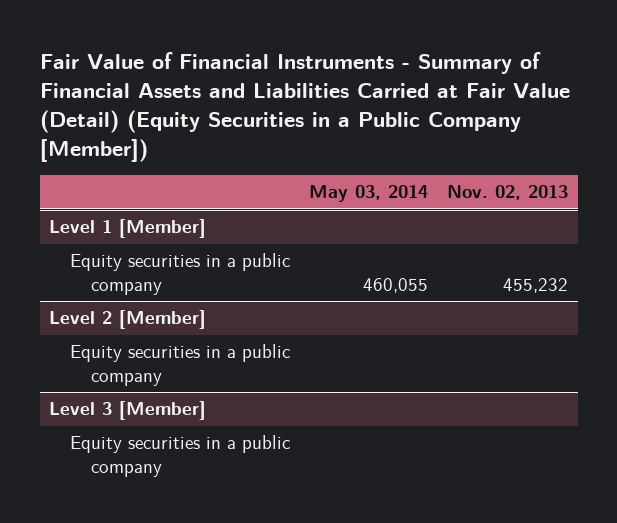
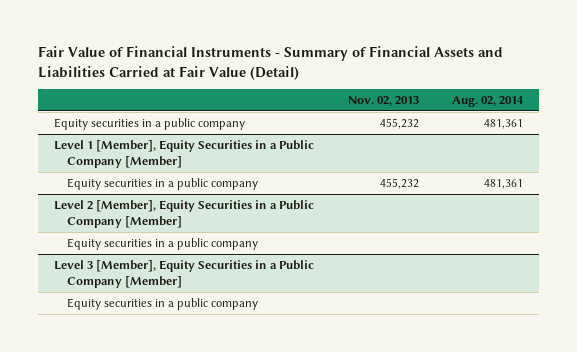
[39,51,570,163] Fair Value of Financial Instruments - Summary of Financial Assets and Liabilities Carried at Fair Value (Detail) (Equity Securities in a Public Company [Member]) -> [37,46,503,80] Fair Value of Financial Instruments - Summary of Financial Assets and Liabilities Carried at Fair Value (Detail)
[309,185,429,203] May 03, 2014 -> none
none -> [451,96,524,108] Aug. 02, 2014
[49,219,207,239] Level 1 [Member] -> none
[49,310,207,330] Level 2 [Member] -> none
none -> [54,139,315,169] Level 1 [Member], Equity Securities in a Public Company [Member]
none -> [66,177,258,190] Equity securities in a public company
none -> [54,199,315,229] Level 2 [Member], Equity Securities in a Public Company [Member]
[49,401,207,421] Level 3 [Member] -> none
none -> [54,259,315,289] Level 3 [Member], Equity Securities in a Public Company [Member]

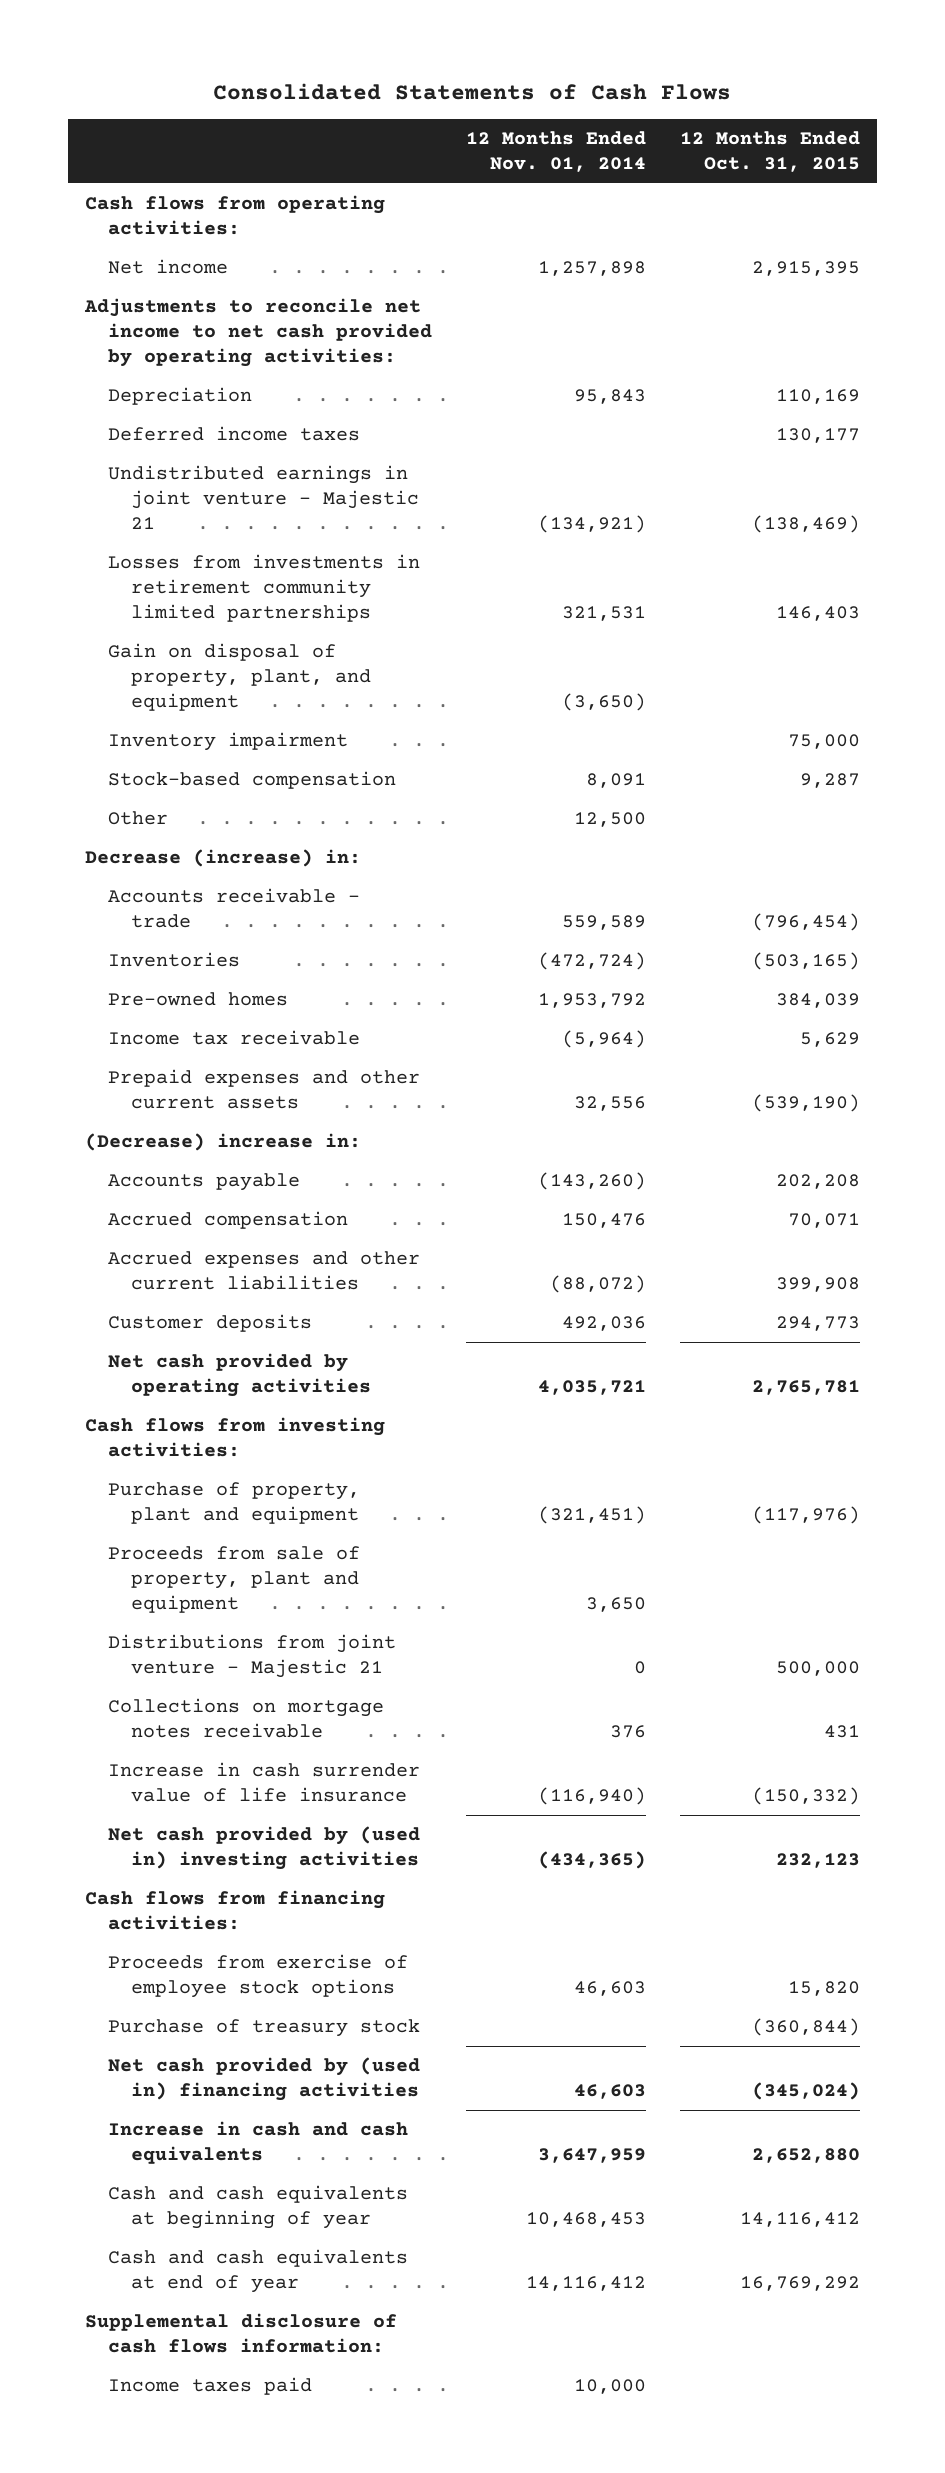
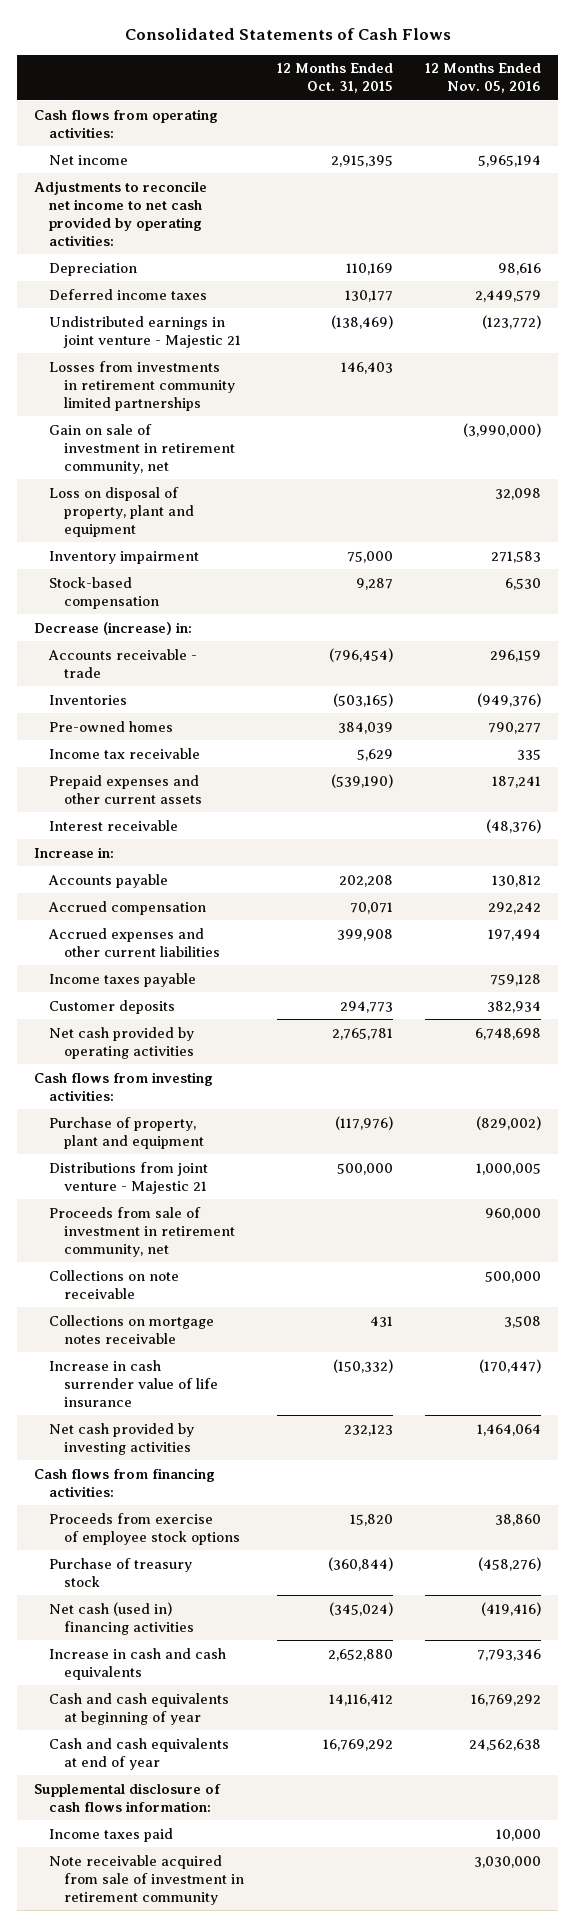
[466,130,647,172] 12 Months Ended Nov. 01, 2014 -> none
none -> [425,63,542,94] 12 Months Ended Nov. 05, 2016
none -> [48,423,236,474] Gain on sale of investment in retirement community, net
[107,643,371,712] Gain on disposal of property, plant, and equipment -> [48,486,195,537] Loss on disposal of property, plant and equipment
[107,811,168,826] Other -> none
none -> [48,819,178,831] Interest receivable
[84,1133,361,1152] (Decrease) increase in: -> [33,846,114,858] Increase in:
none -> [48,972,196,987] Income taxes payable
[107,1546,360,1614] Proceeds from sale of property, plant and equipment -> none
none -> [48,1206,236,1257] Proceeds from sale of investment in retirement community, net
none -> [48,1269,179,1299] Collections on note receivable
[107,1826,420,1871] Net cash provided by (used in) investing activities -> [48,1422,194,1455] Net cash provided by investing activities
[107,2057,420,2102] Net cash provided by (used in) financing activities -> [48,1601,195,1635] Net cash (used in) financing activities
none -> [48,1854,245,1905] Note receivable acquired from sale of investment in retirement community

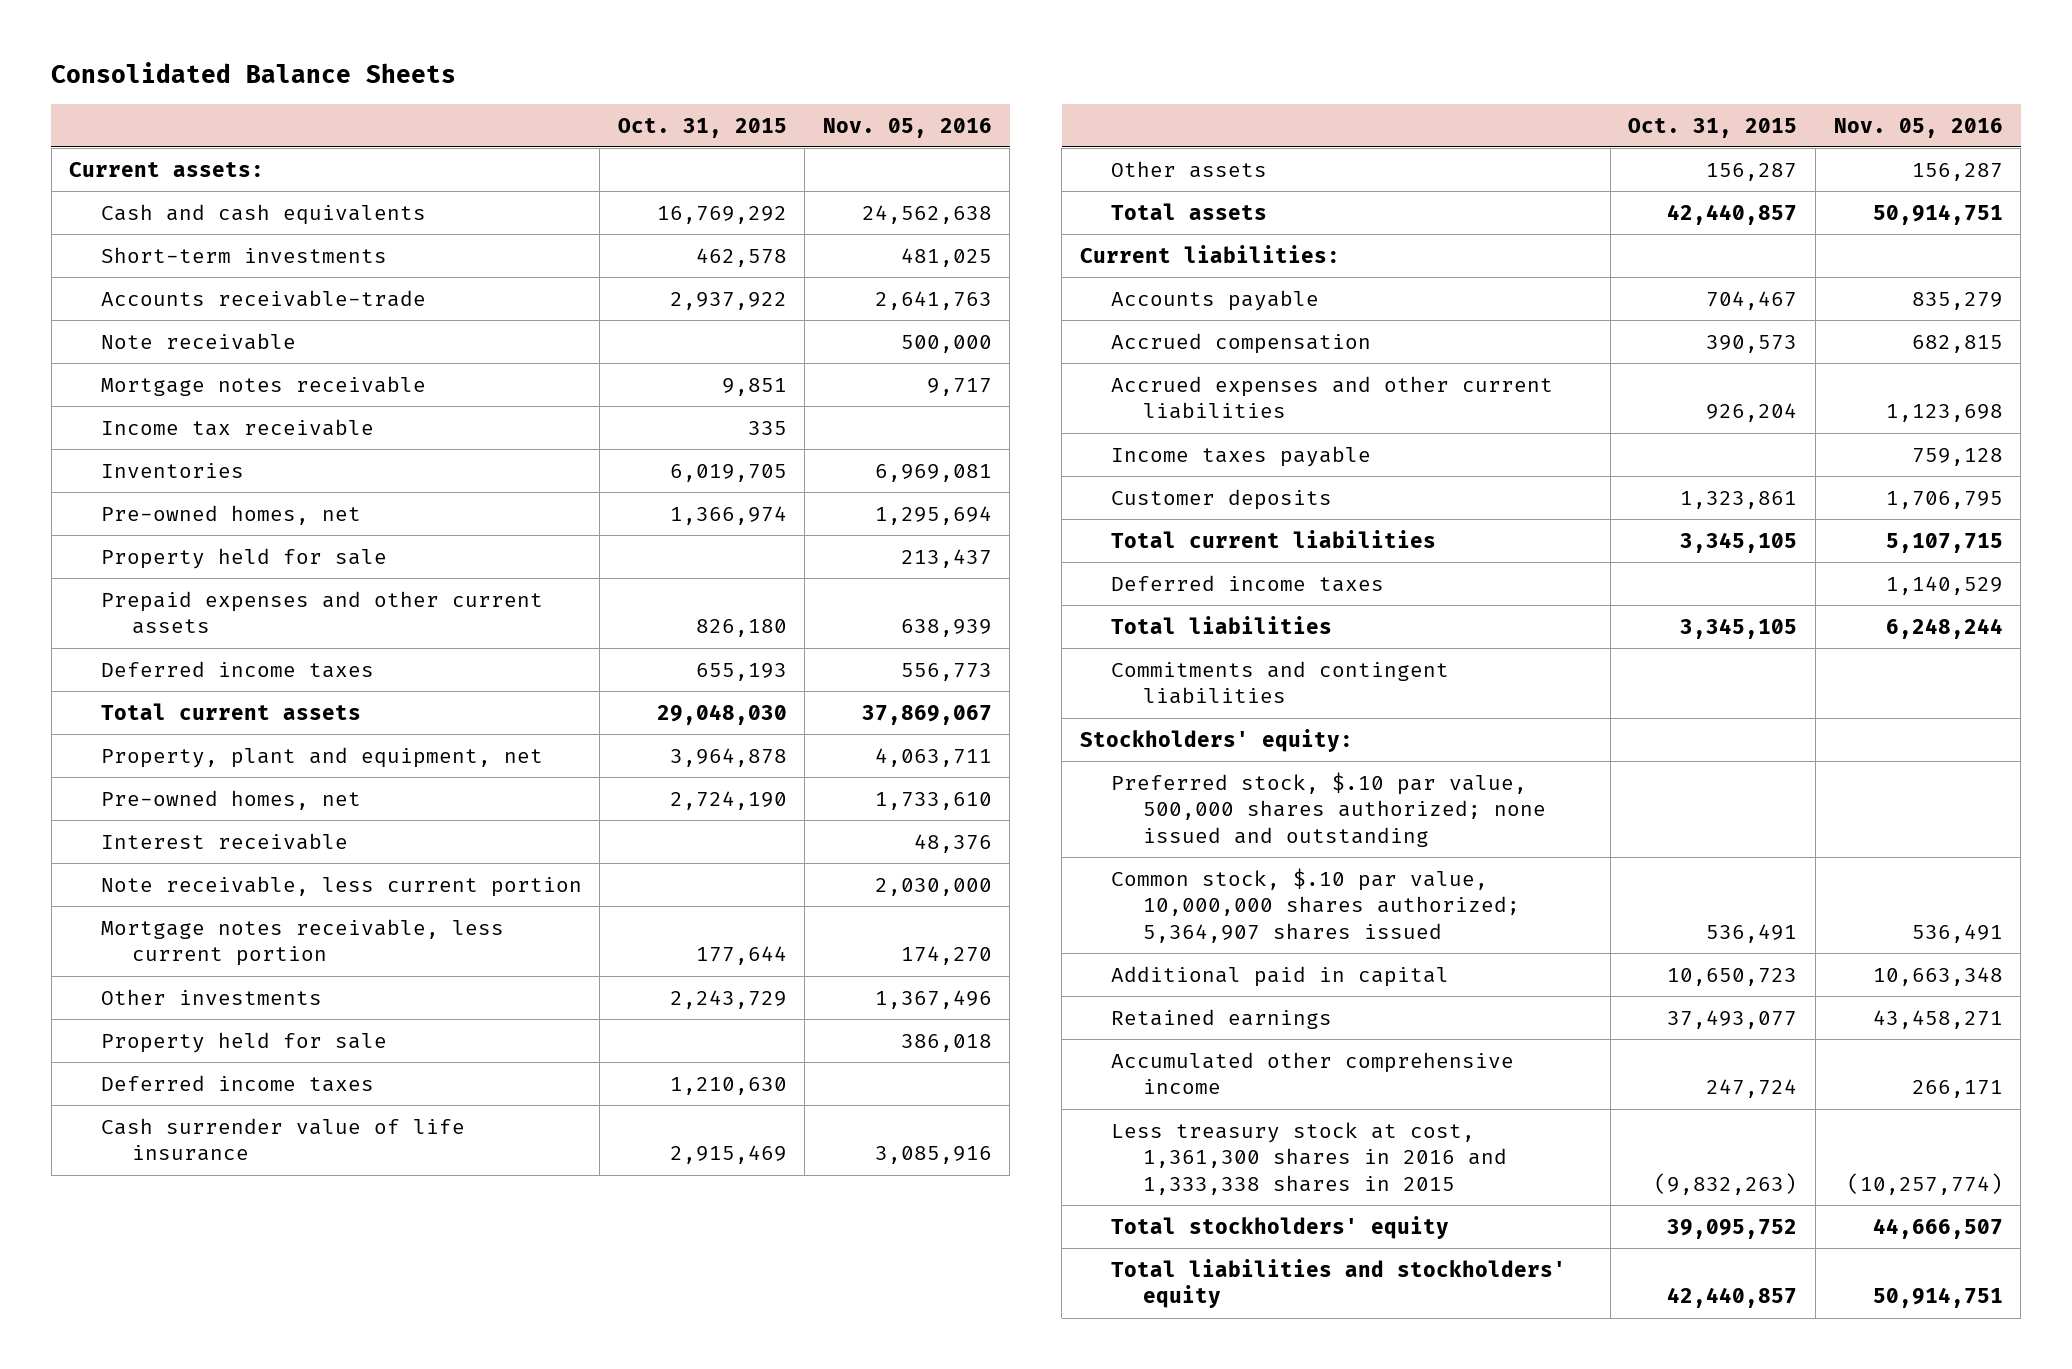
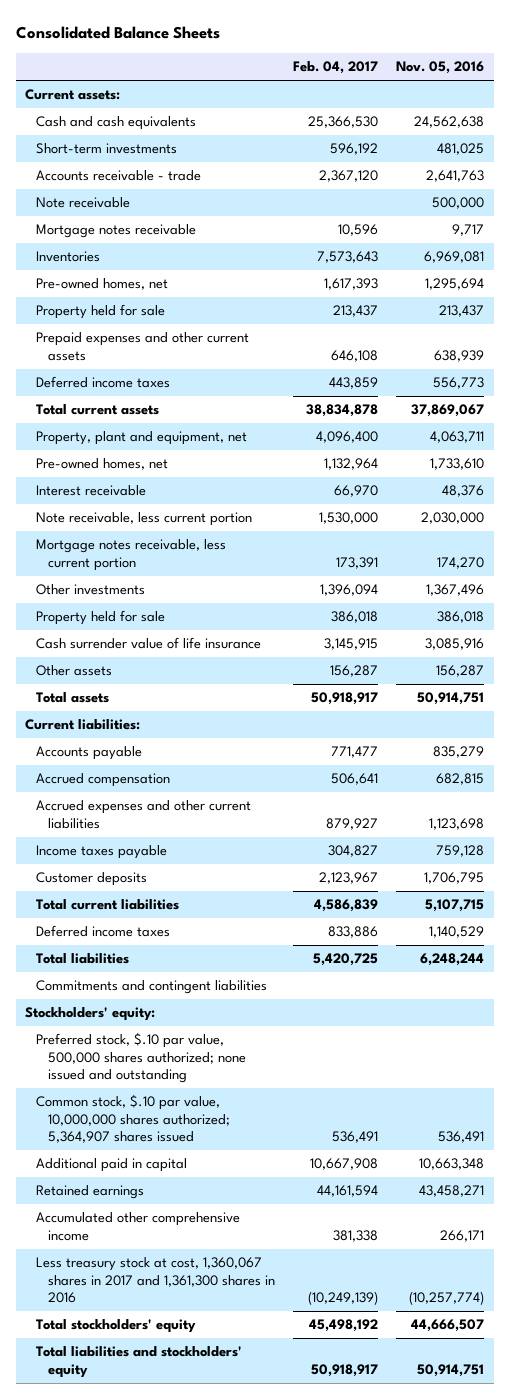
[617,117,787,138] Oct. 31, 2015 -> none
none -> [293,61,379,75] Feb. 04, 2017
[100,289,426,307] Accounts receivable-trade -> [36,170,202,182] Accounts receivable - trade
[100,418,374,436] Income tax receivable -> none
[100,1074,374,1092] Deferred income taxes -> none
[1111,1121,1507,1196] Less treasury stock at cost, 1,361,300 shares in 2016 and 1,333,338 shares in 2015 -> [36,1257,275,1304] Less treasury stock at cost, 1,360,067 shares in 2017 and 1,361,300 shares in 2016

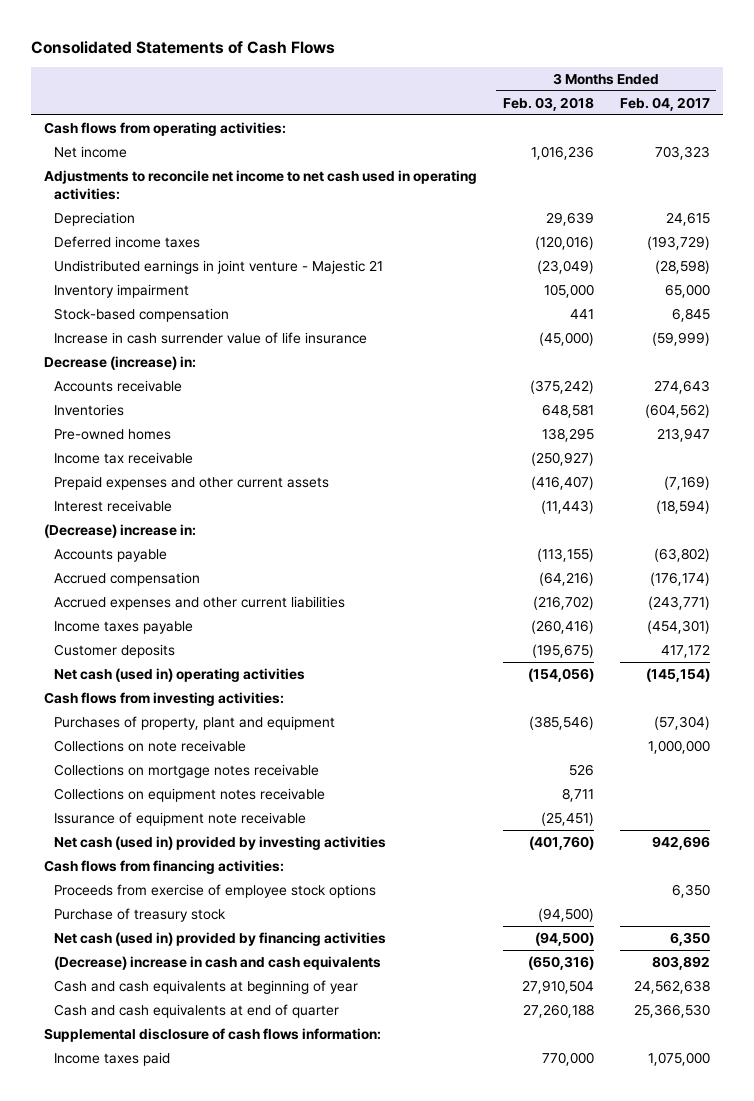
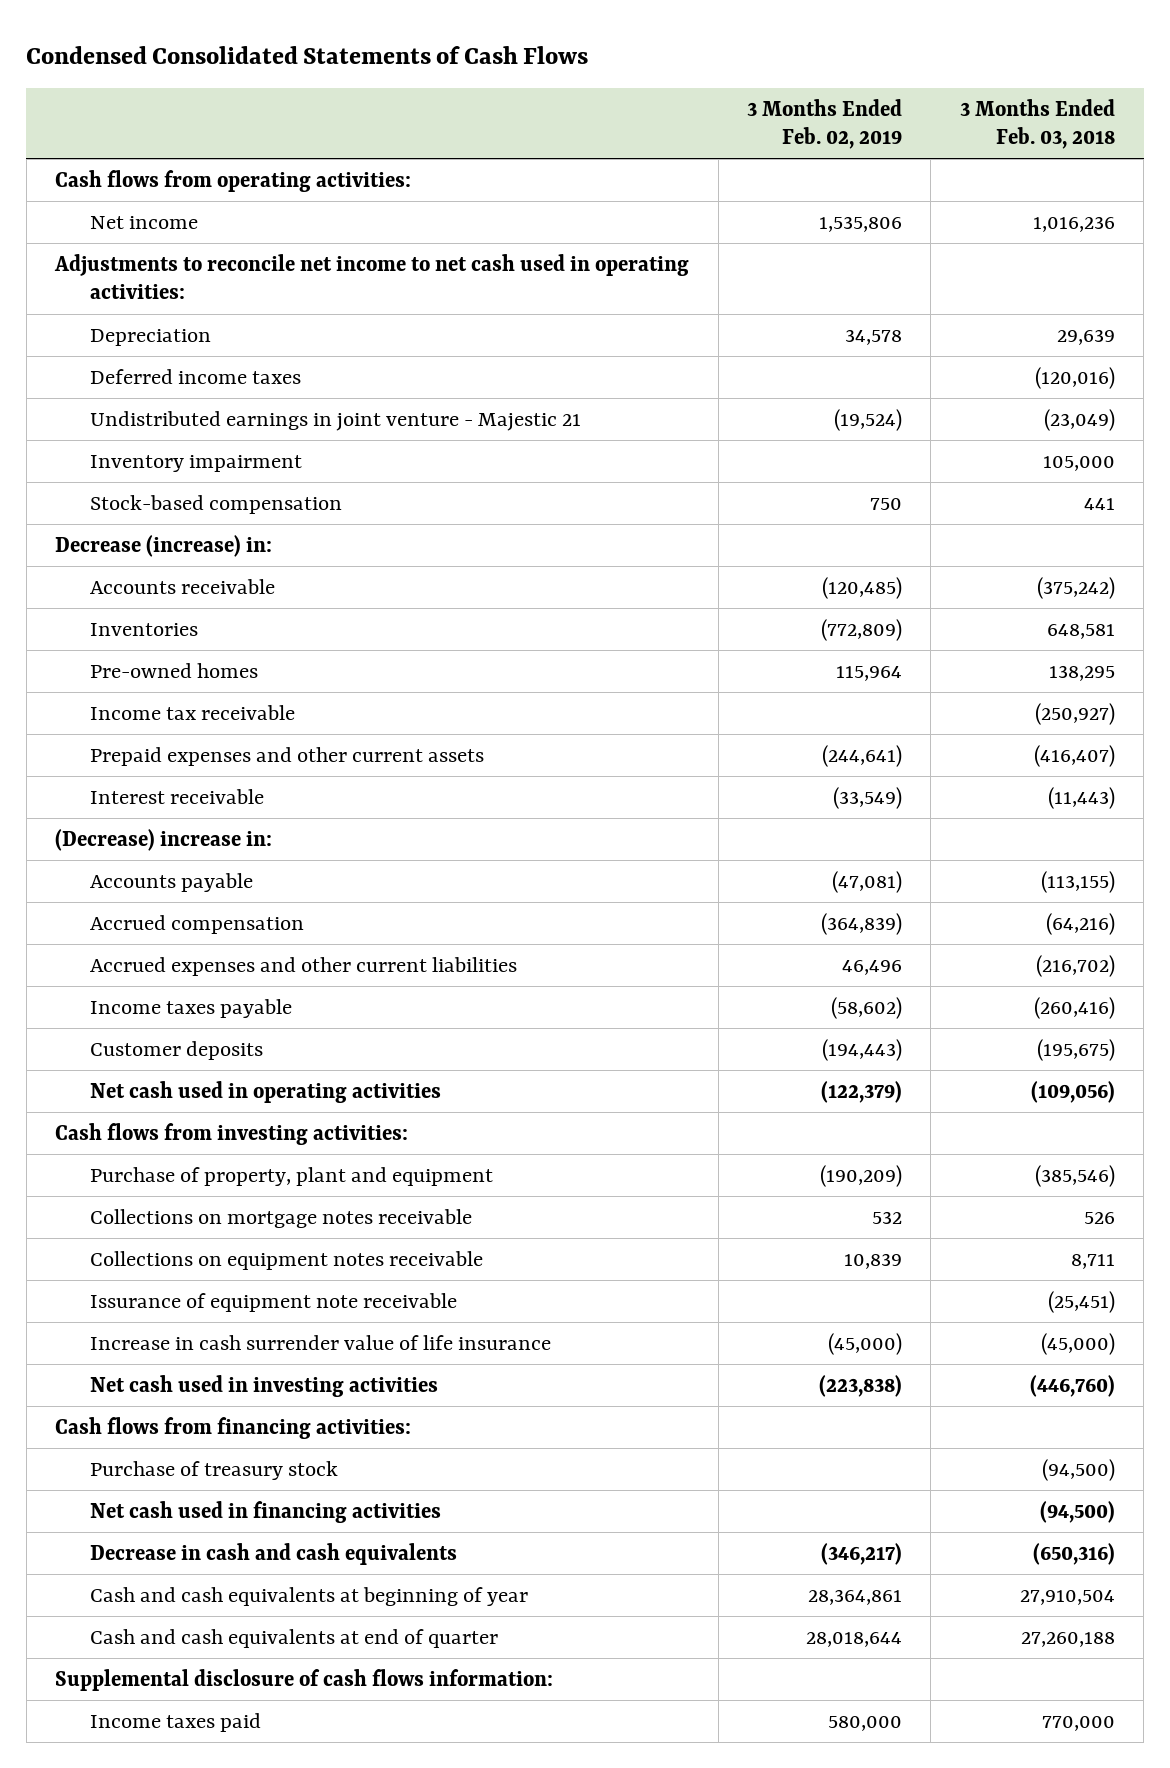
[30,40,335,54] Consolidated Statements of Cash Flows -> [26,45,589,64] Condensed Consolidated Statements of Cash Flows
[619,96,710,111] Feb. 04, 2017 -> none
none -> [747,98,903,150] 3 Months Ended Feb. 02, 2019
[53,667,305,682] Net cash (used in) operating activities -> [90,1080,442,1103] Net cash used in operating activities
[527,667,594,682] (154,056) -> [1030,1080,1115,1103] (109,056)
[53,739,246,752] Collections on note receivable -> none
[53,715,335,730] Purchases of property, plant and equipment -> [90,1166,494,1186] Purchase of property, plant and equipment
[53,331,367,344] Increase in cash surrender value of life insurance -> [90,1334,552,1350] Increase in cash surrender value of life insurance
[53,835,386,850] Net cash (used in) provided by investing activities -> [90,1374,439,1397] Net cash used in investing activities
[528,835,594,850] (401,760) -> [1029,1374,1115,1397] (446,760)
[53,883,376,898] Proceeds from exercise of employee stock options -> none
[53,931,386,946] Net cash (used in) provided by financing activities -> [90,1500,442,1523] Net cash used in financing activities
[53,955,381,970] (Decrease) increase in cash and cash equivalents -> [90,1542,458,1565] Decrease in cash and cash equivalents

